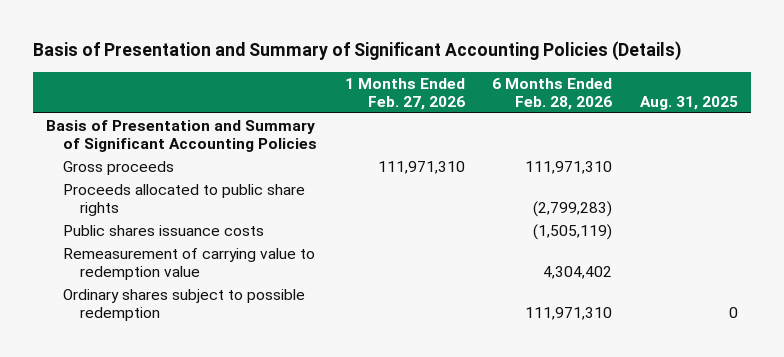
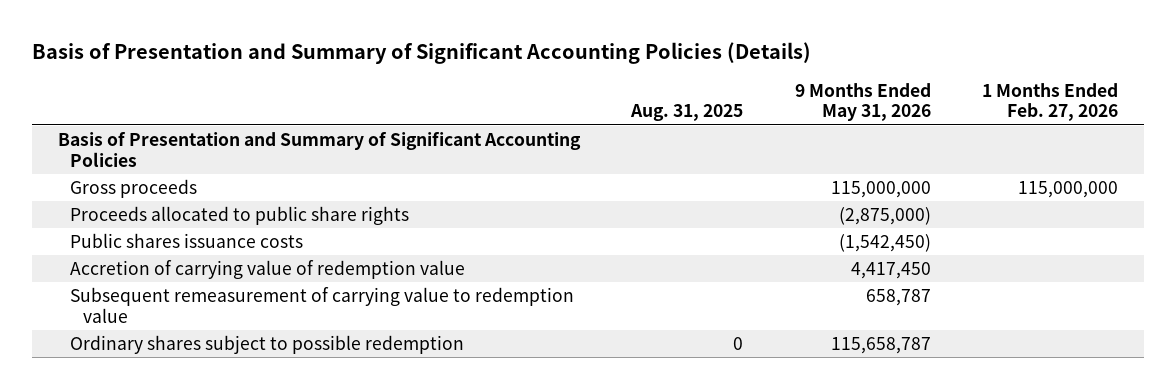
[492,77,613,110] 6 Months Ended Feb. 28, 2026 -> none
none -> [794,82,931,122] 9 Months Ended May 31, 2026
[377,161,465,175] 111,971,310 -> [1018,180,1119,198] 115,000,000
none -> [70,259,466,279] Accretion of carrying value of redemption value
[63,248,316,281] Remeasurement of carrying value to redemption value -> [70,286,575,323] Subsequent remeasurement of carrying value to redemption value

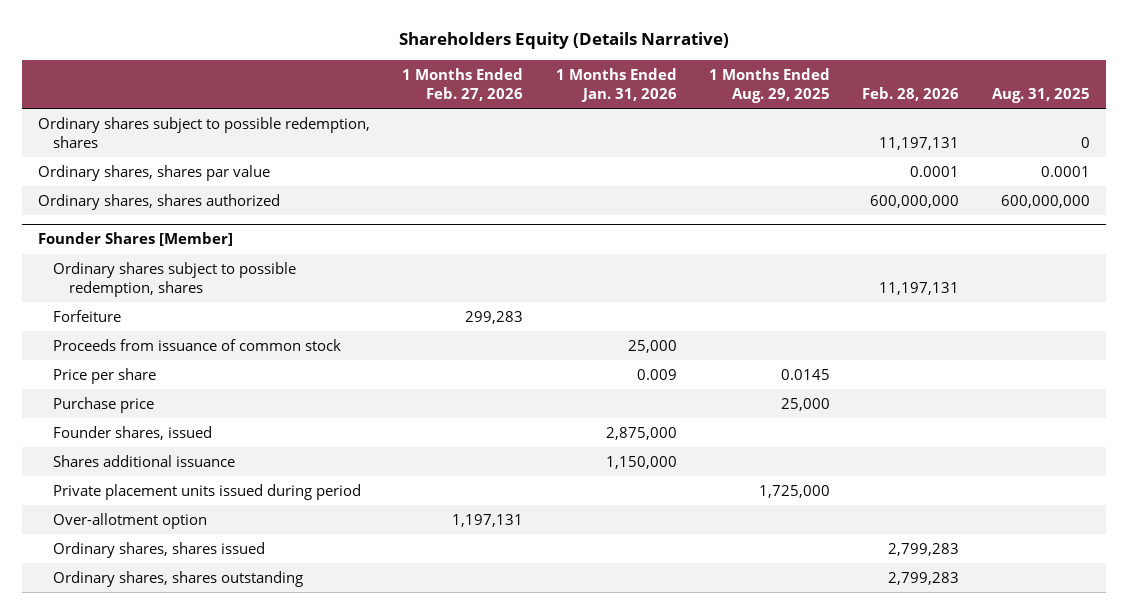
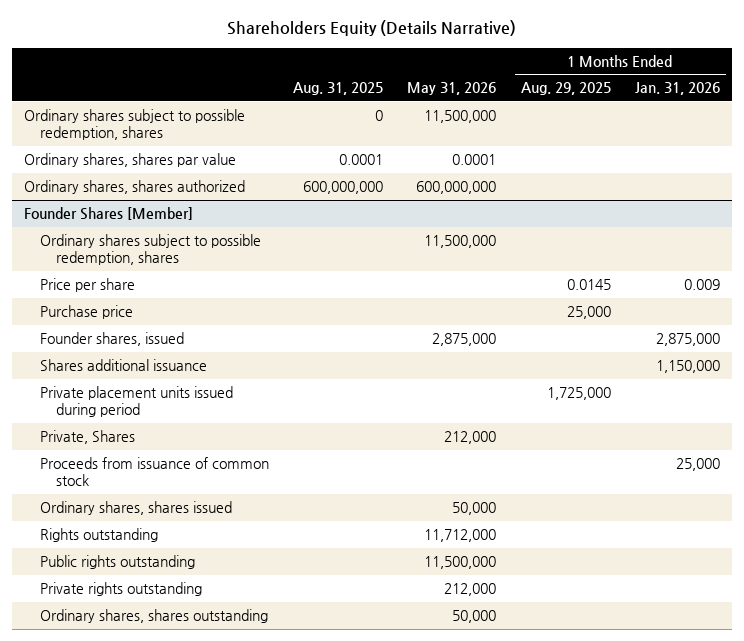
[402,67,524,101] 1 Months Ended Feb. 27, 2026 -> none
[862,86,960,101] Feb. 28, 2026 -> none
none -> [407,82,497,96] May 31, 2026
[53,309,122,322] Forfeiture -> none
[53,512,208,529] Over-allotment option -> none
none -> [39,430,135,445] Private, Shares
[53,338,342,351] Proceeds from issuance of common stock -> [39,457,269,487] Proceeds from issuance of common stock
none -> [39,528,158,543] Rights outstanding
none -> [39,555,195,570] Public rights outstanding
none -> [39,582,202,597] Private rights outstanding

